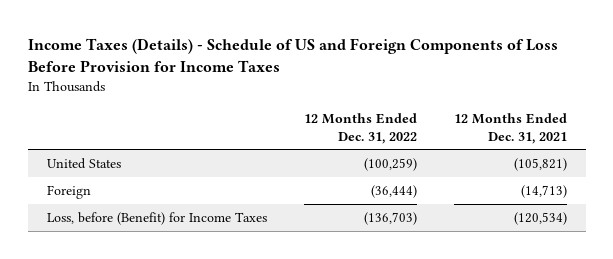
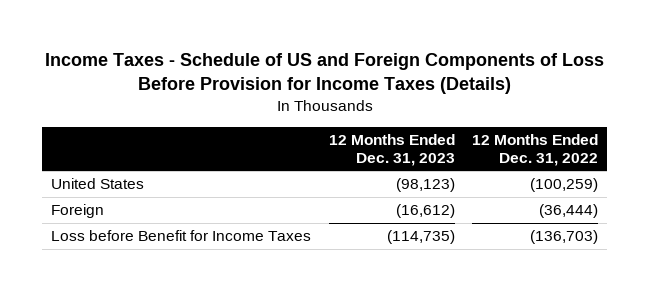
[27,37,558,72] Income Taxes (Details) - Schedule of US and Foreign Components of Loss Before Provision for Income Taxes -> [44,53,604,95] Income Taxes - Schedule of US and Foreign Components of Loss Before Provision for Income Taxes (Details)
[453,112,567,144] 12 Months Ended Dec. 31, 2021 -> none
none -> [328,133,455,166] 12 Months Ended Dec. 31, 2023
[46,211,267,225] Loss, before (Benefit) for Income Taxes -> [51,230,312,242] Loss before Benefit for Income Taxes

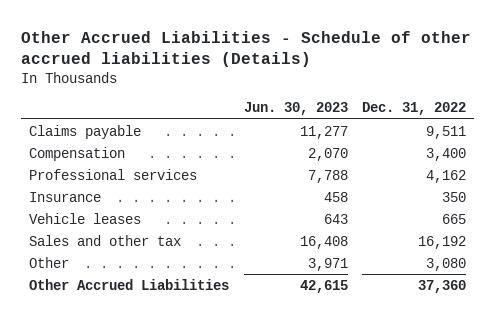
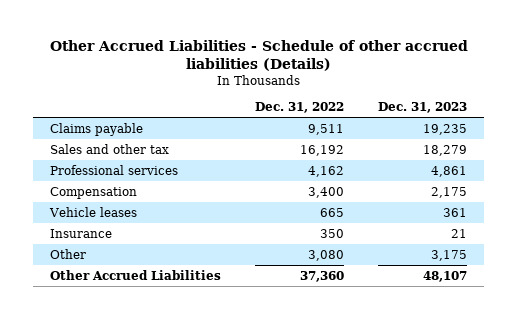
[243,102,348,116] Jun. 30, 2023 -> none
none -> [378,102,468,114] Dec. 31, 2023
[28,234,181,246] Sales and other tax -> [50,143,170,154] Sales and other tax
[28,146,125,161] Compensation -> [50,186,138,199] Compensation
[28,191,101,202] Insurance -> [50,228,113,238] Insurance

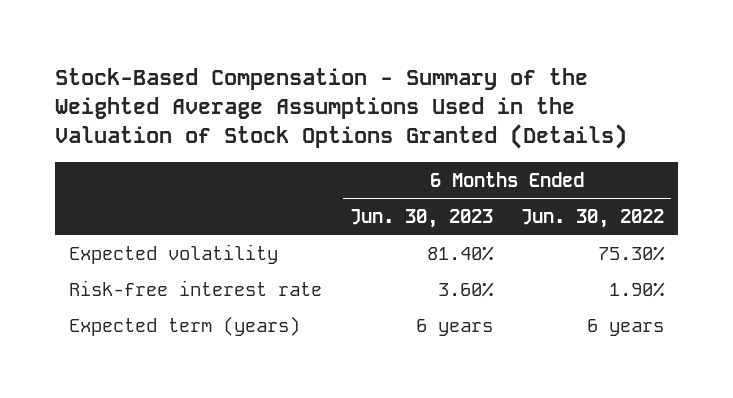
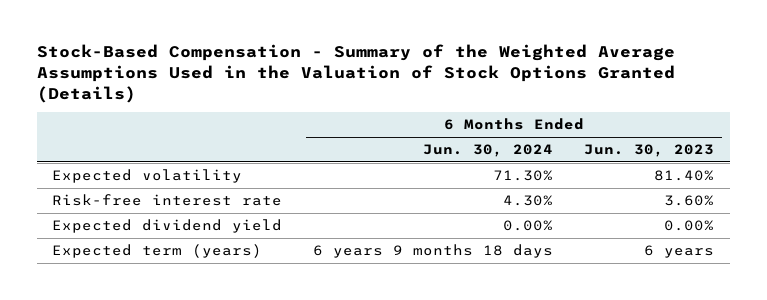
[521,208,665,228] Jun. 30, 2022 -> none
none -> [423,144,554,158] Jun. 30, 2024
none -> [52,219,283,234] Expected dividend yield

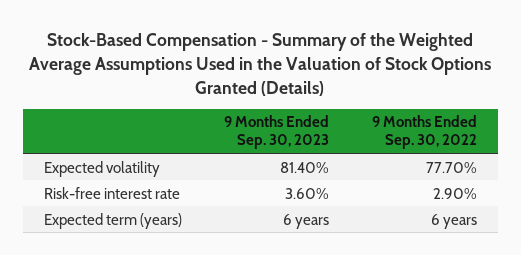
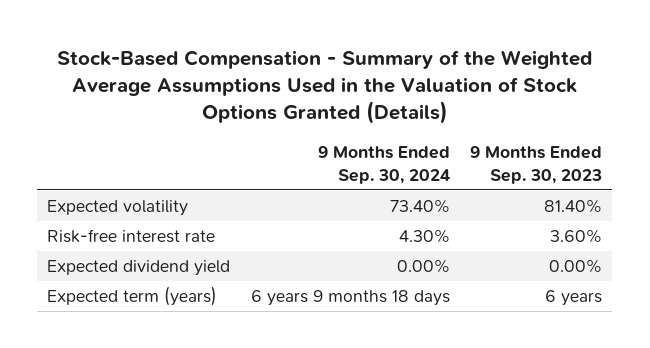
[371,115,477,150] 9 Months Ended Sep. 30, 2022 -> none
none -> [317,146,450,184] 9 Months Ended Sep. 30, 2024
none -> [47,260,231,277] Expected dividend yield

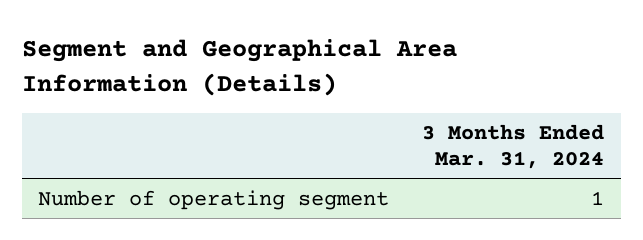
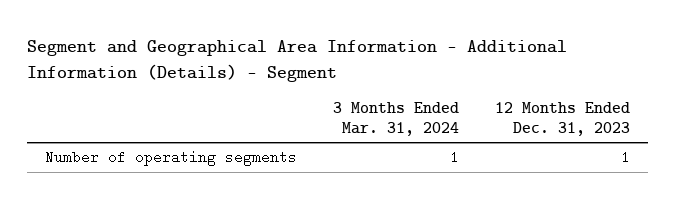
[21,39,457,96] Segment and Geographical Area Information (Details) -> [26,40,567,82] Segment and Geographical Area Information - Additional Information (Details) - Segment
none -> [494,102,630,137] 12 Months Ended Dec. 31, 2023
[38,189,390,210] Number of operating segment -> [44,150,297,167] Number of operating segments

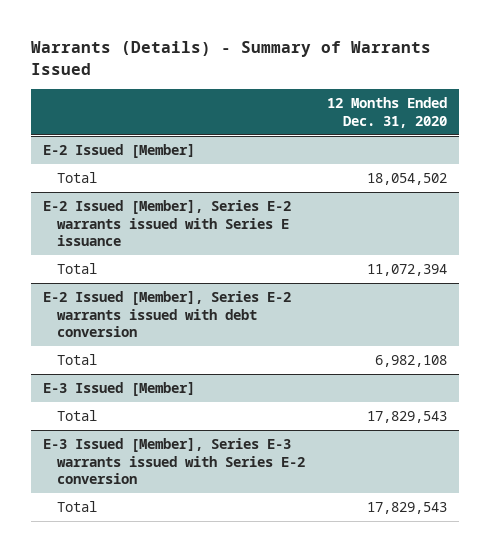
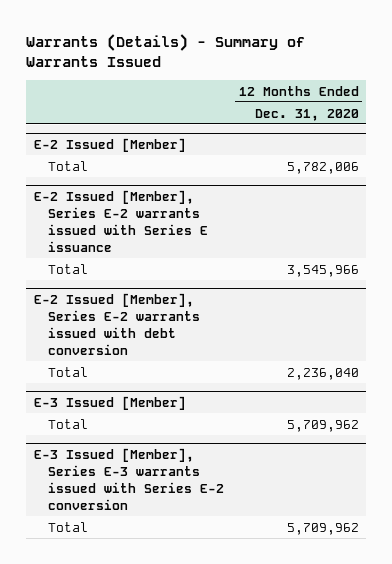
[367,173,448,186] 18,054,502 -> [286,161,359,174] 5,782,006
[367,264,448,277] 11,072,394 -> [286,264,359,277] 3,545,966
[375,355,448,368] 6,982,108 -> [286,367,359,380] 2,236,040
[367,411,448,424] 17,829,543 -> [286,419,359,432] 5,709,962
[367,502,448,515] 17,829,543 -> [286,522,359,535] 5,709,962

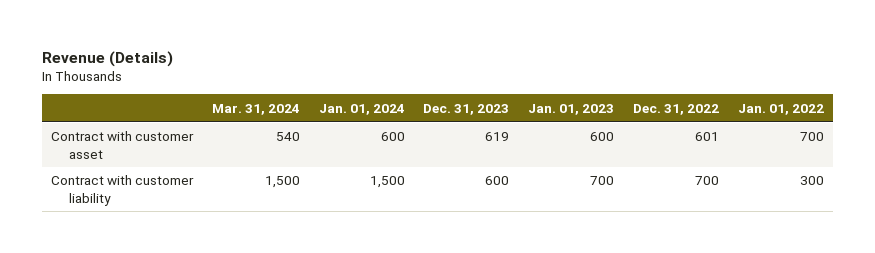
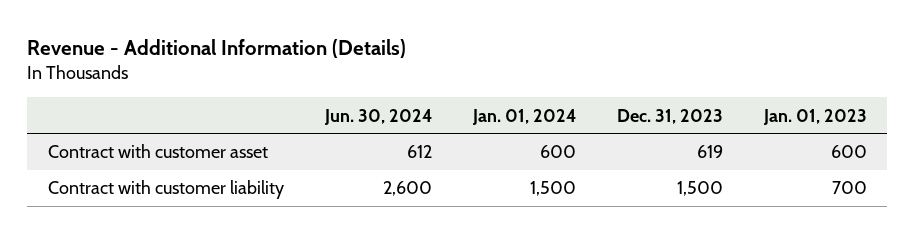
[41,50,173,67] Revenue (Details) -> [27,39,407,59] Revenue - Additional Information (Details)
[211,103,300,115] Mar. 31, 2024 -> none
[633,103,720,115] Dec. 31, 2022 -> none
[738,103,825,115] Jan. 01, 2022 -> none
none -> [323,108,432,125] Jun. 30, 2024
[485,176,510,186] 600 -> [676,181,723,197] 1,500

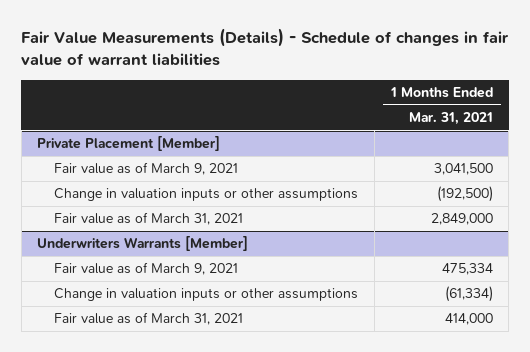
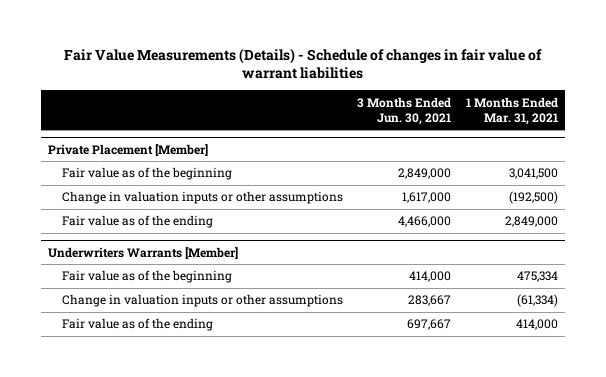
none -> [357,96,452,125] 3 Months Ended Jun. 30, 2021
[54,162,239,176] Fair value as of March 9, 2021 -> [61,167,232,181] Fair value as of the beginning
[54,212,244,226] Fair value as of March 31, 2021 -> [61,215,213,229] Fair value as of the ending
[54,262,239,276] Fair value as of March 9, 2021 -> [61,270,232,284] Fair value as of the beginning
[54,312,244,326] Fair value as of March 31, 2021 -> [61,318,213,332] Fair value as of the ending

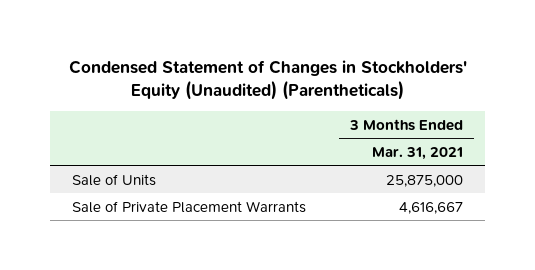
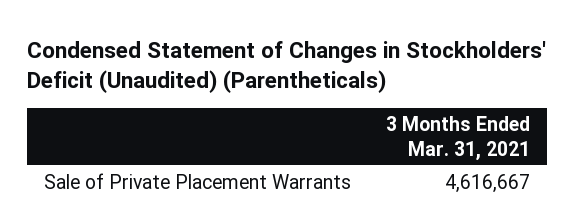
[68,60,467,101] Condensed Statement of Changes in Stockholders' Equity (Unaudited) (Parentheticals) -> [27,40,547,94] Condensed Statement of Changes in Stockholders' Deficit (Unaudited) (Parentheticals)
[72,173,157,186] Sale of Units -> none

